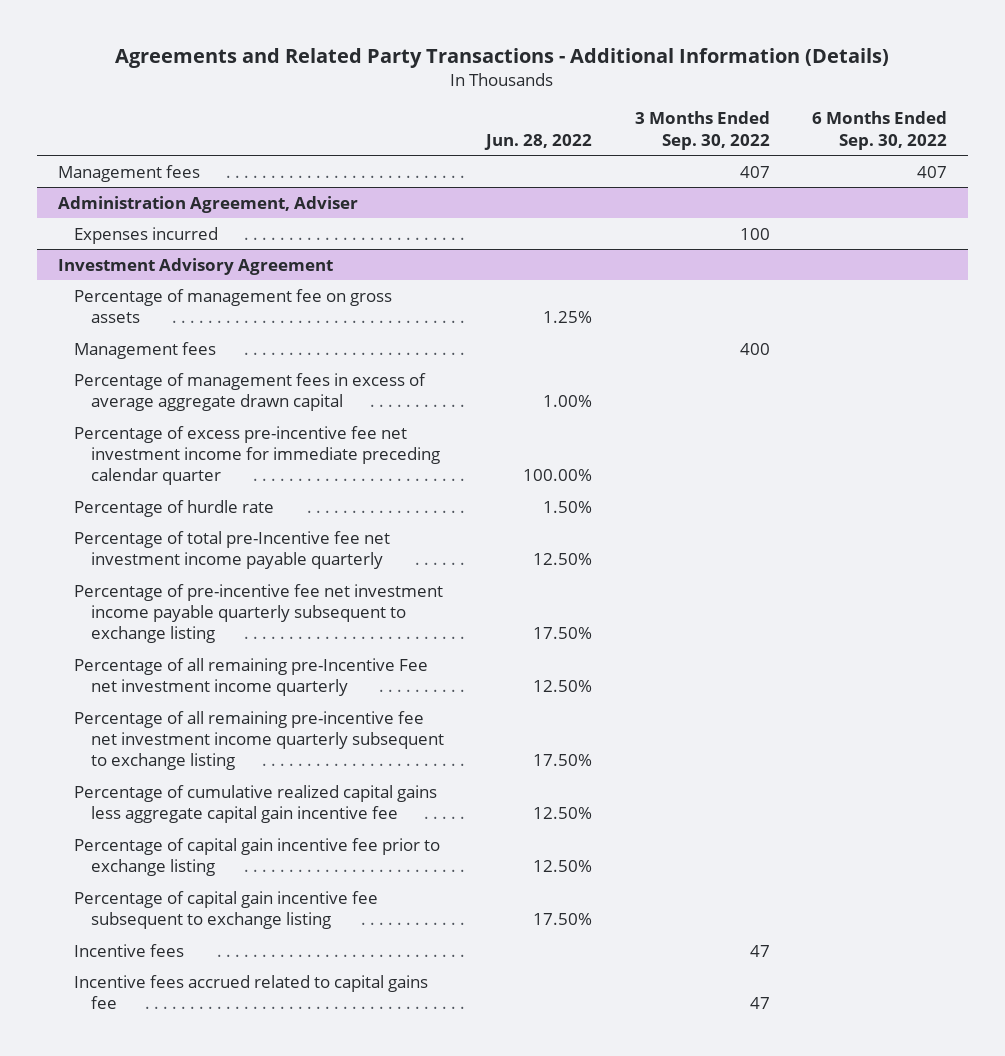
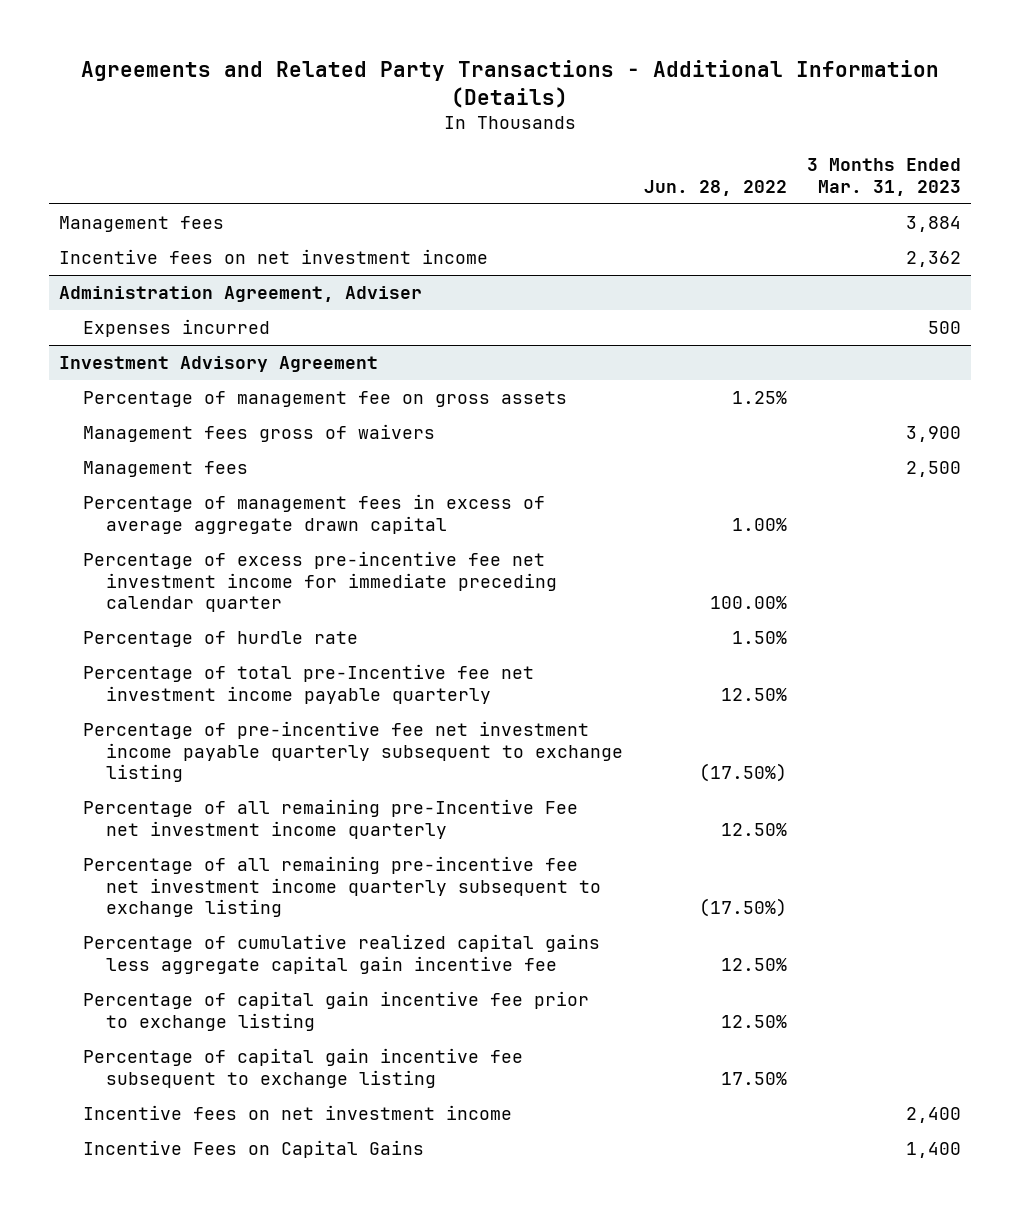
[634,111,770,150] 3 Months Ended Sep. 30, 2022 -> none
[812,111,948,150] 6 Months Ended Sep. 30, 2022 -> none
none -> [807,158,962,196] 3 Months Ended Mar. 31, 2023
none -> [58,249,488,265] Incentive fees on net investment income
none -> [82,424,435,443] Management fees gross of waivers
[533,627,593,640] 17.50% -> [698,763,787,783] (17.50%)
[533,754,593,767] 17.50% -> [698,898,787,918] (17.50%)
[74,943,185,957] Incentive fees -> none
[74,974,429,1009] Incentive fees accrued related to capital gains fee -> none
none -> [82,1105,512,1121] Incentive fees on net investment income
none -> [82,1140,424,1159] Incentive Fees on Capital Gains

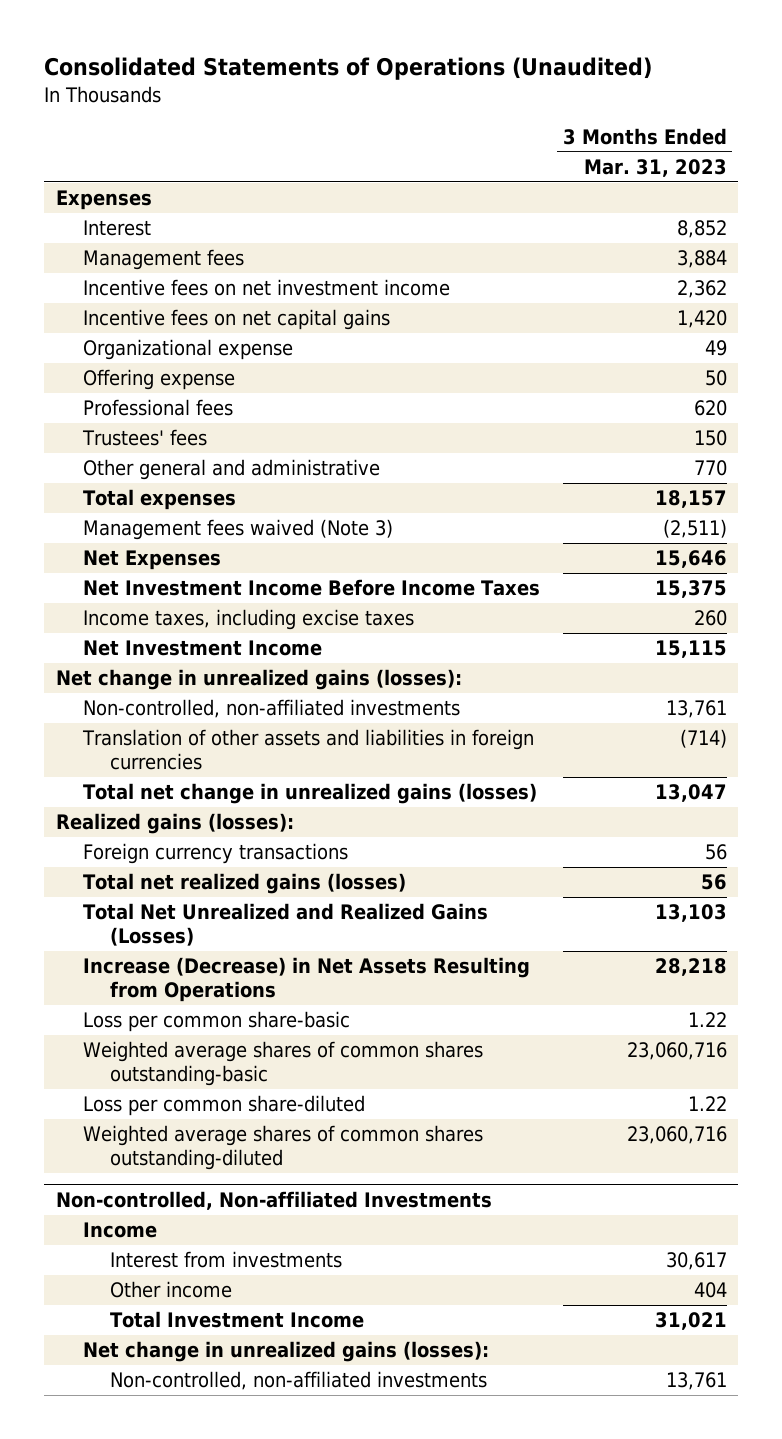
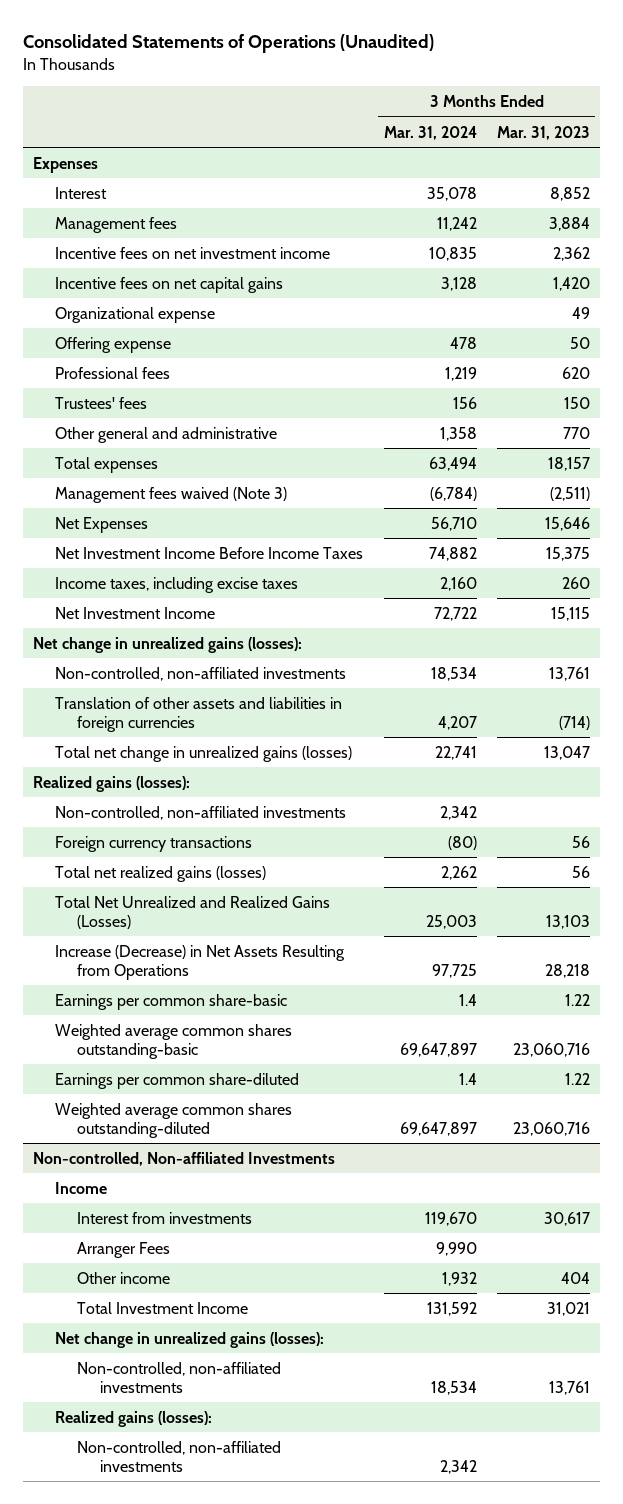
none -> [383,125,477,140] Mar. 31, 2024
none -> [55,805,347,820] Non-controlled, non-affiliated investments
[82,1011,350,1033] Loss per common share-basic -> [55,993,288,1010] Earnings per common share-basic
[82,1041,483,1086] Weighted average shares of common shares outstanding-basic -> [55,1023,293,1059] Weighted average common shares outstanding-basic
[82,1095,365,1117] Loss per common share-diluted -> [55,1072,300,1089] Earnings per common share-diluted
[82,1125,483,1170] Weighted average shares of common shares outstanding-diluted -> [55,1102,293,1138] Weighted average common shares outstanding-diluted
none -> [77,1241,171,1258] Arranger Fees
none -> [55,1410,213,1427] Realized gains (losses):
none -> [77,1440,282,1472] Non-controlled, non-affiliated investments

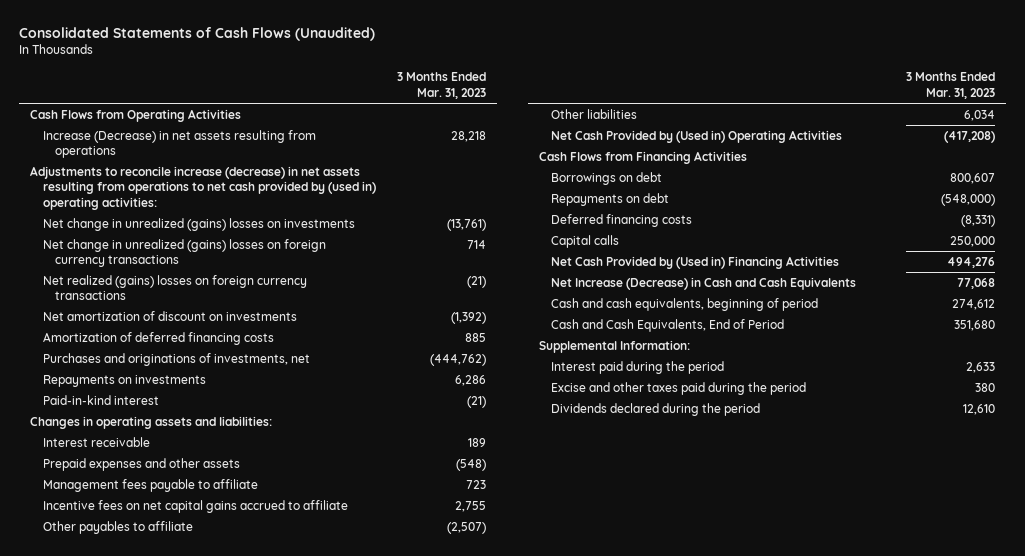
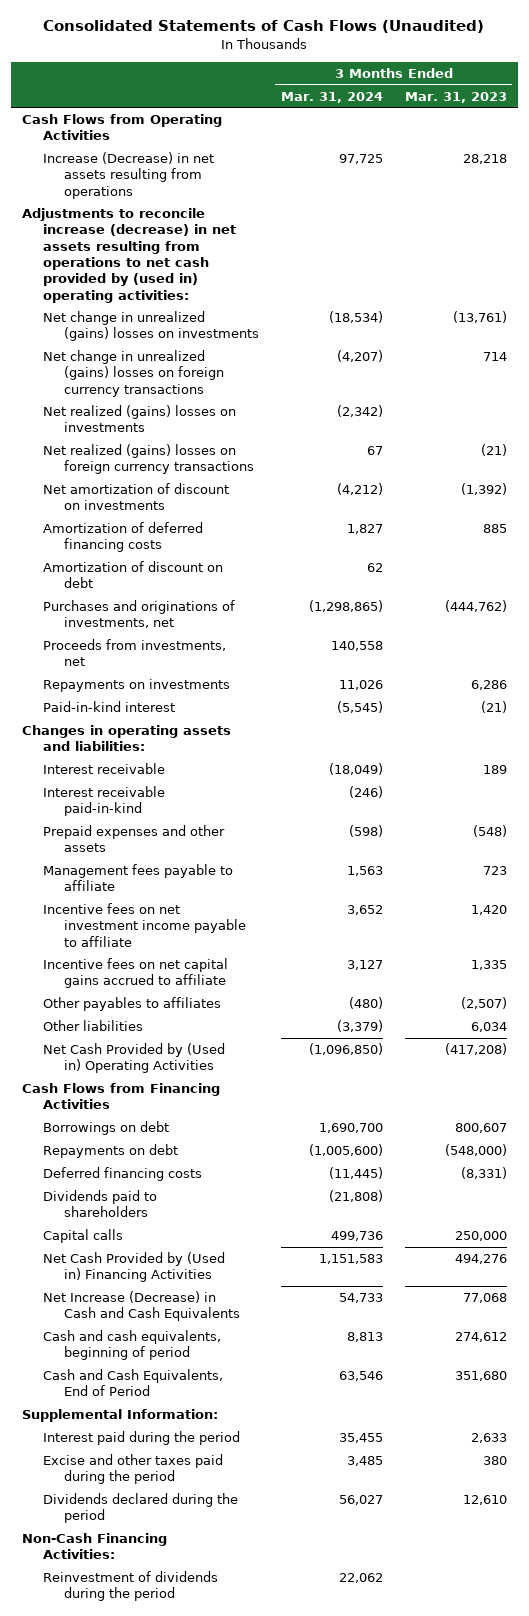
none -> [280,91,383,103] Mar. 31, 2024
none -> [42,405,236,433] Net realized (gains) losses on investments
none -> [42,561,223,589] Amortization of discount on debt
none -> [42,639,226,667] Proceeds from investments, net
none -> [42,786,165,817] Interest receivable paid-in-kind
none -> [42,903,246,947] Incentive fees on net investment income payable to affiliate
[455,500,487,512] 2,755 -> [470,960,507,971] 1,335
[42,520,193,534] Other payables to affiliate -> [42,997,221,1012] Other payables to affiliates
none -> [42,1190,157,1218] Dividends paid to shareholders
none -> [22,1533,168,1560] Non-Cash Financing Activities:
none -> [42,1571,218,1602] Reinvestment of dividends during the period

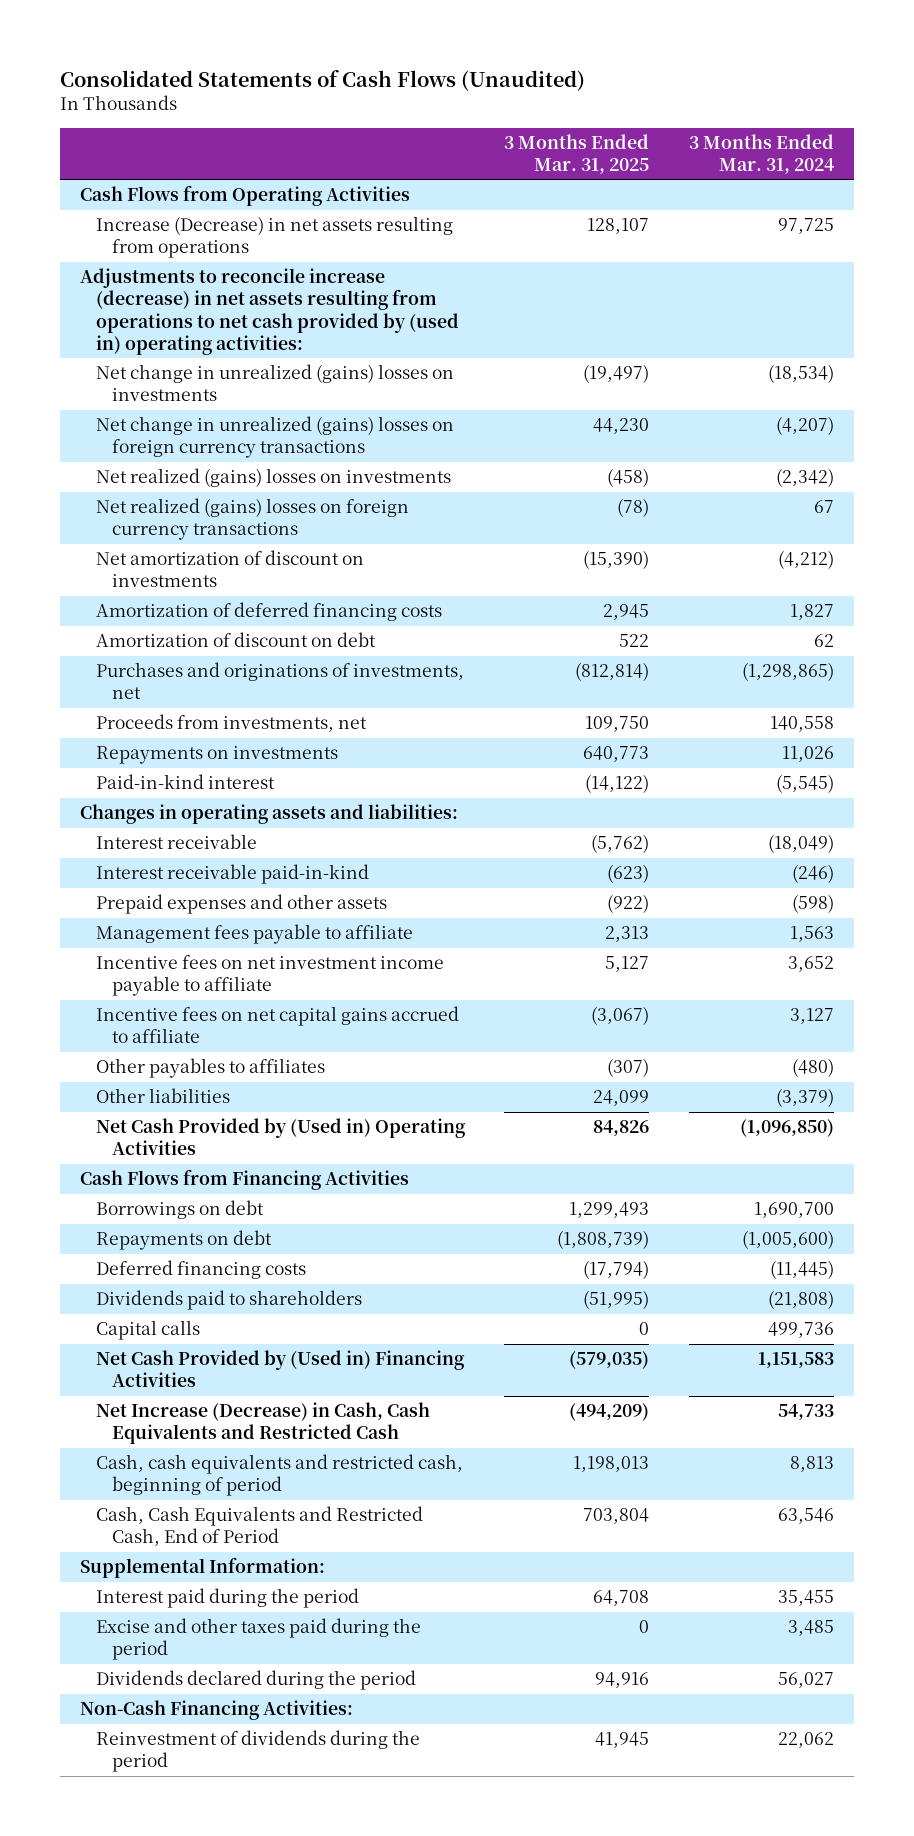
[404,91,507,103] Mar. 31, 2023 -> none
none -> [504,133,650,175] 3 Months Ended Mar. 31, 2025
[42,1291,240,1322] Net Increase (Decrease) in Cash and Cash Equivalents -> [95,1402,430,1445] Net Increase (Decrease) in Cash, Cash Equivalents and Restricted Cash
[42,1330,221,1361] Cash and cash equivalents, beginning of period -> [95,1454,463,1497] Cash, cash equivalents and restricted cash, beginning of period
[42,1369,223,1397] Cash and Cash Equivalents, End of Period -> [95,1506,423,1547] Cash, Cash Equivalents and Restricted Cash, End of Period

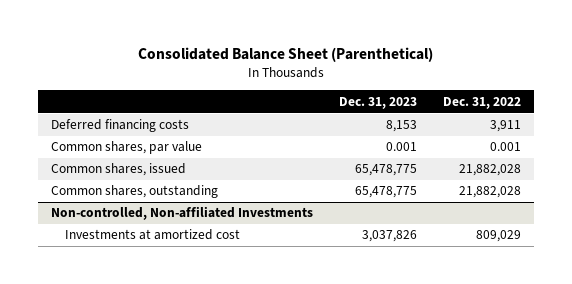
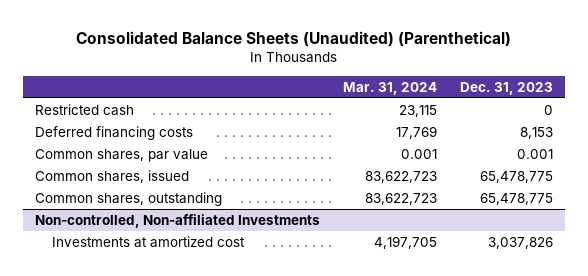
[138,46,434,62] Consolidated Balance Sheet (Parenthetical) -> [76,31,512,48] Consolidated Balance Sheets (Unaudited) (Parenthetical)
[443,96,522,109] Dec. 31, 2022 -> none
none -> [343,81,438,95] Mar. 31, 2024
none -> [35,104,135,117] Restricted cash

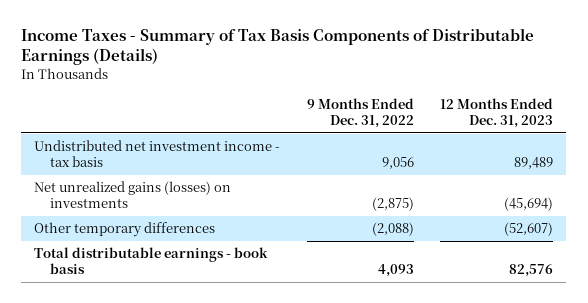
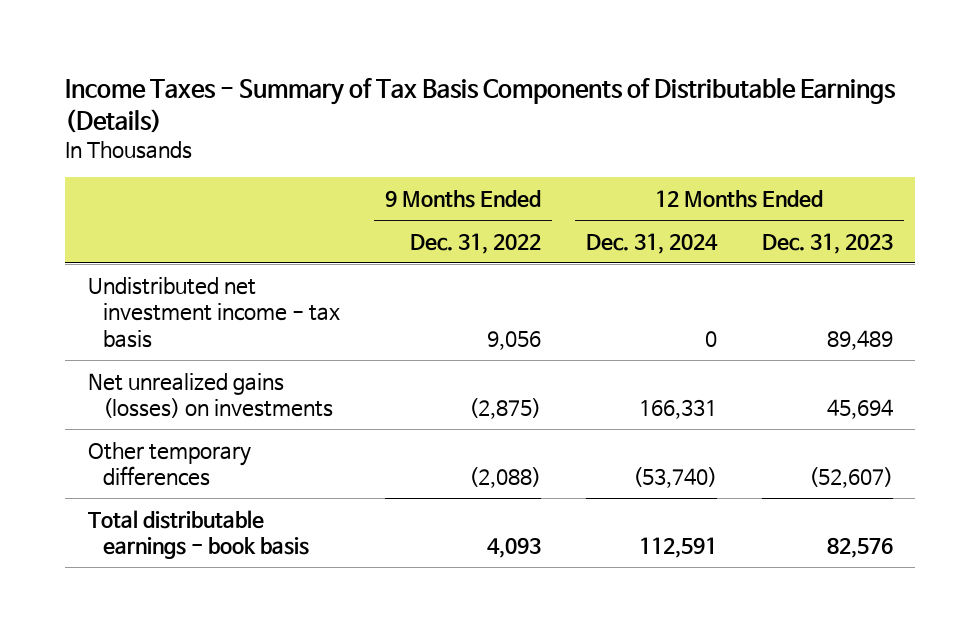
none -> [585,232,718,254] Dec. 31, 2024
[504,196,554,211] (45,694) -> [826,399,893,420] 45,694

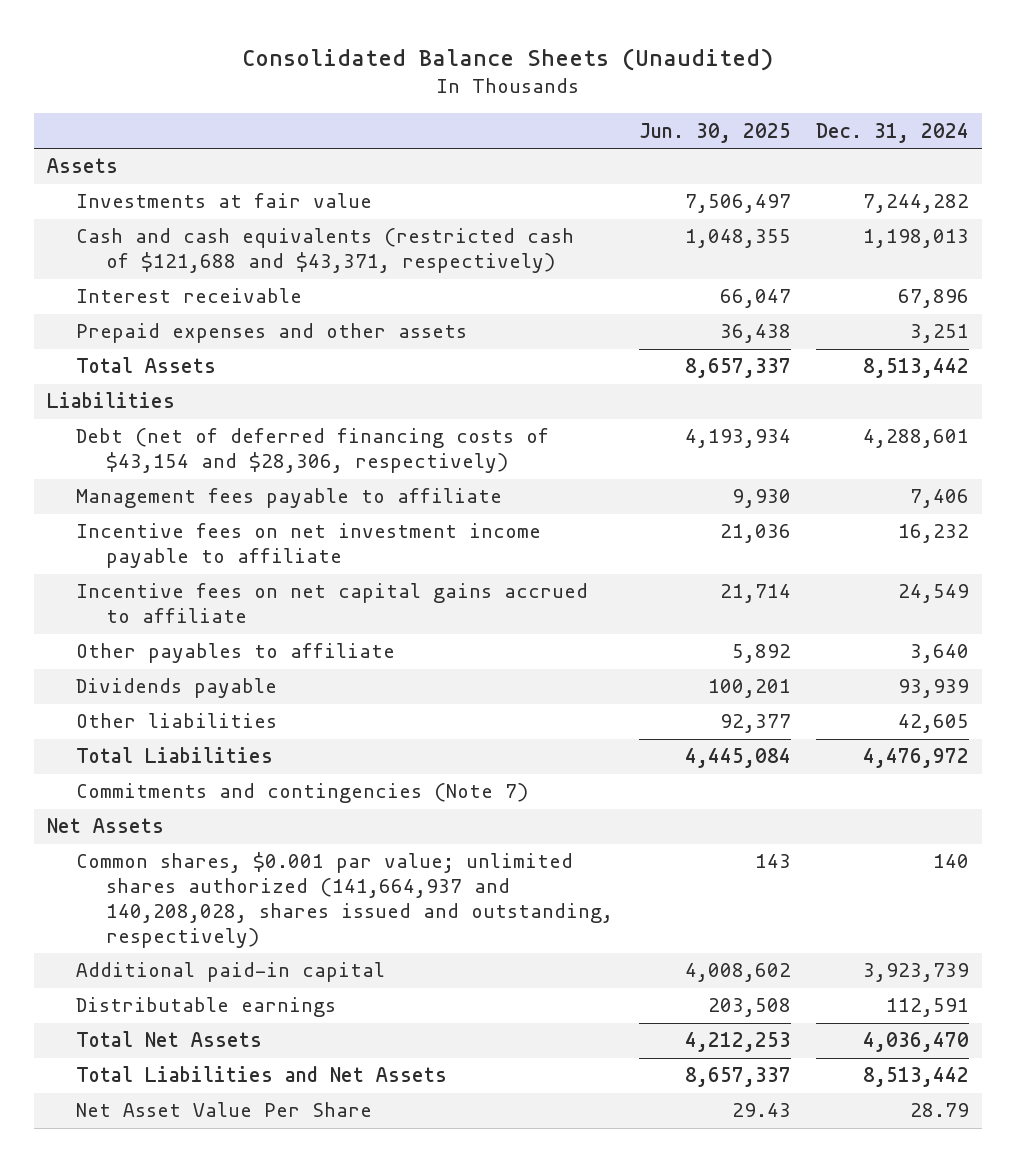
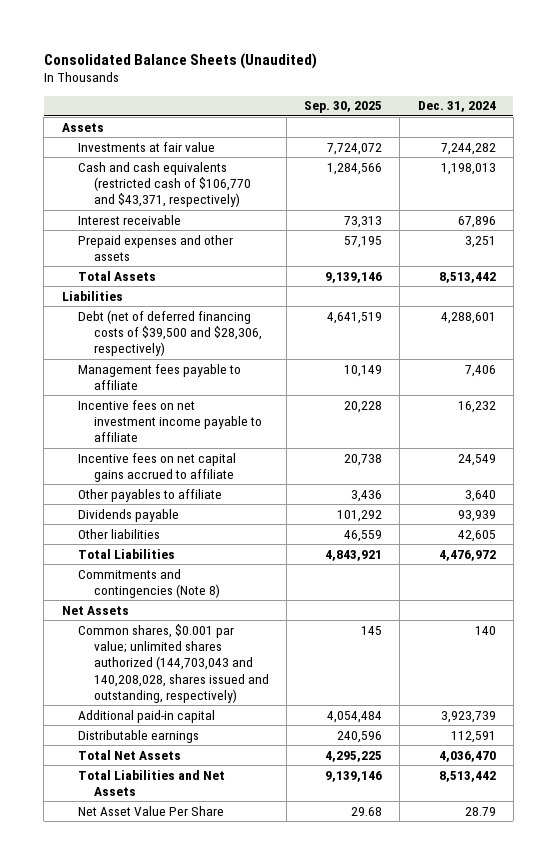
[638,122,791,143] Jun. 30, 2025 -> none
none -> [304,101,383,114] Sep. 30, 2025
[76,228,575,274] Cash and cash equivalents (restricted cash of $121,688 and $43,371, respectively) -> [77,161,251,208] Cash and cash equivalents (restricted cash of $106,770 and $43,371, respectively)
[76,428,550,474] Debt (net of deferred financing costs of $43,154 and $28,306, respectively) -> [77,309,262,357] Debt (net of deferred financing costs of $39,500 and $28,306, respectively)
[76,783,529,804] Commitments and contingencies (Note 7) -> [77,568,220,598] Commitments and contingencies (Note 8)
[76,852,613,948] Common shares, $0.001 par value; unlimited shares authorized (141,664,937 and 140,208,028, shares issued and outstanding, respectively) -> [77,623,269,703] Common shares, $0.001 par value; unlimited shares authorized (144,703,043 and 140,208,028, shares issued and outstanding, respectively)

